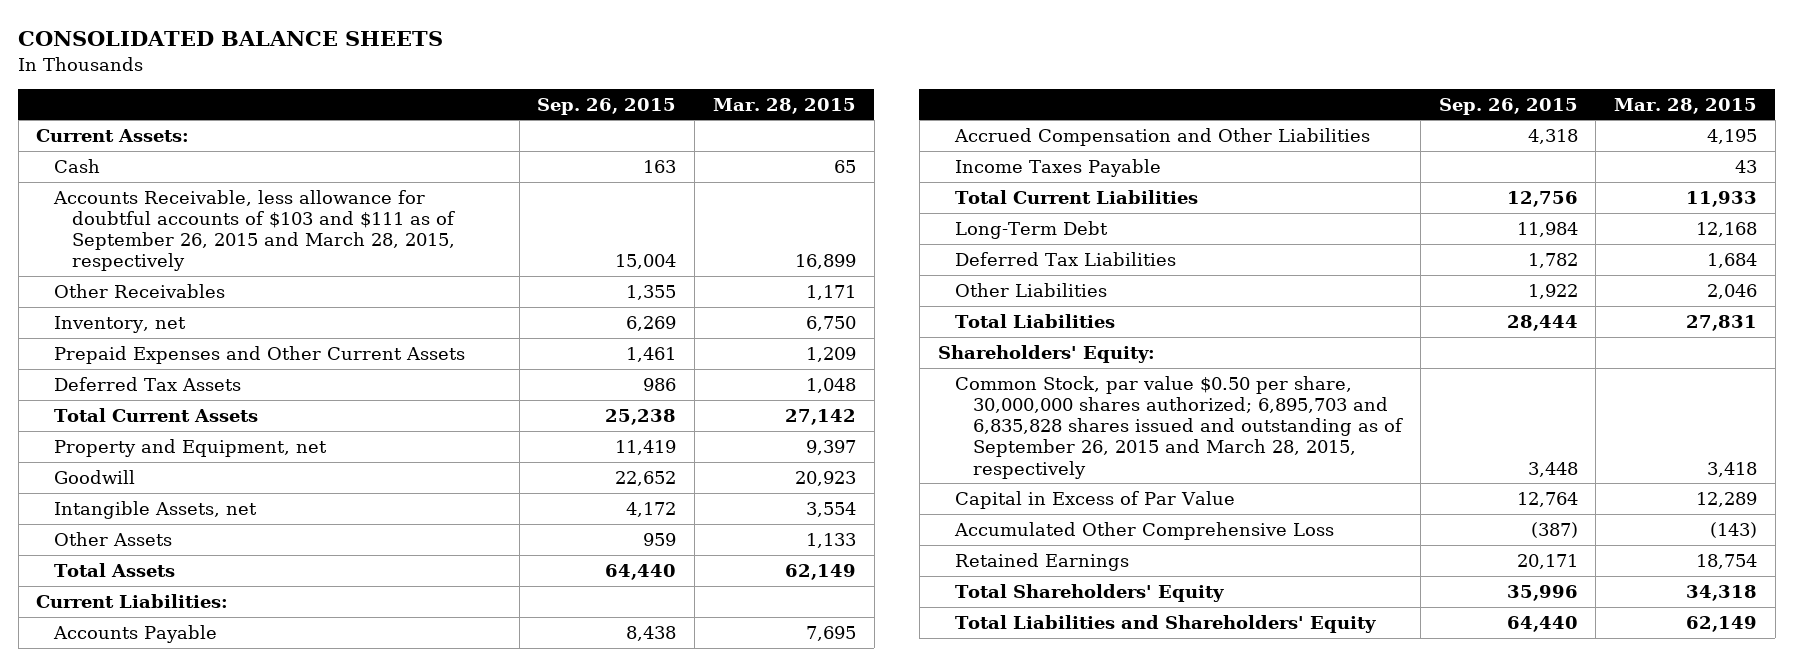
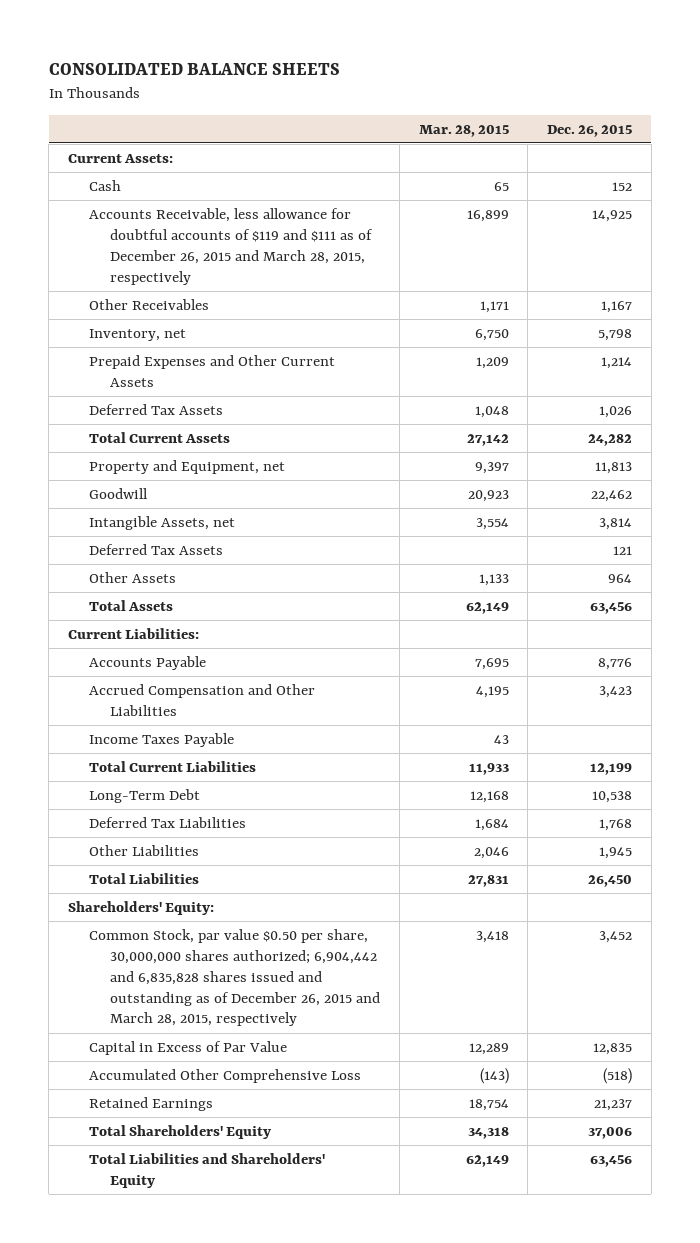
[537,97,677,115] Sep. 26, 2015 -> none
none -> [546,124,632,137] Dec. 26, 2015
[53,189,455,272] Accounts Receivable, less allowance for doubtful accounts of $103 and $111 as of September 26, 2015 and March 28, 2015, respectively -> [88,207,374,285] Accounts Receivable, less allowance for doubtful accounts of $119 and $111 as of December 26, 2015 and March 28, 2015, respectively
none -> [88,543,223,555] Deferred Tax Assets
[955,375,1403,479] Common Stock, par value $0.50 per share, 30,000,000 shares authorized; 6,895,703 and 6,835,828 shares issued and outstanding as of September 26, 2015 and March 28, 2015, respectively -> [88,928,381,1027] Common Stock, par value $0.50 per share, 30,000,000 shares authorized; 6,904,442 and 6,835,828 shares issued and outstanding as of December 26, 2015 and March 28, 2015, respectively

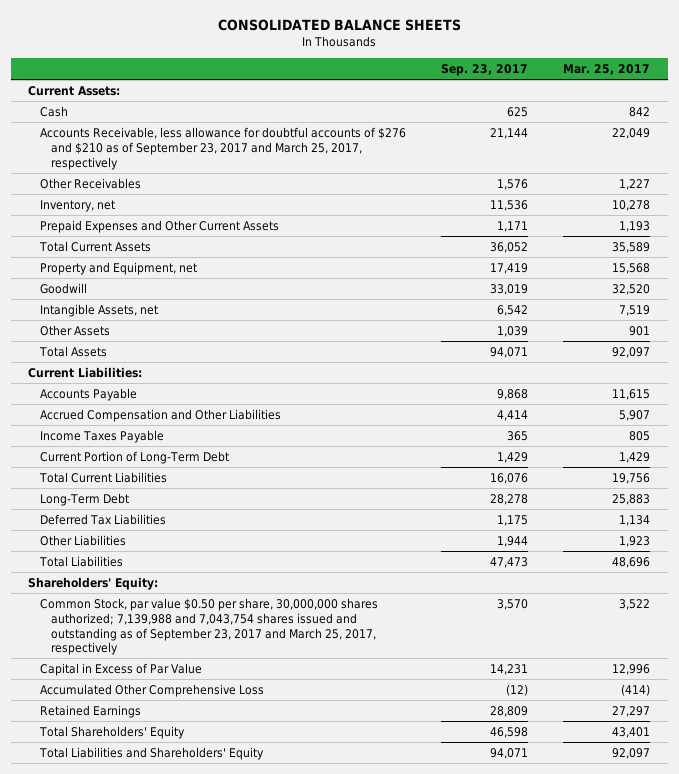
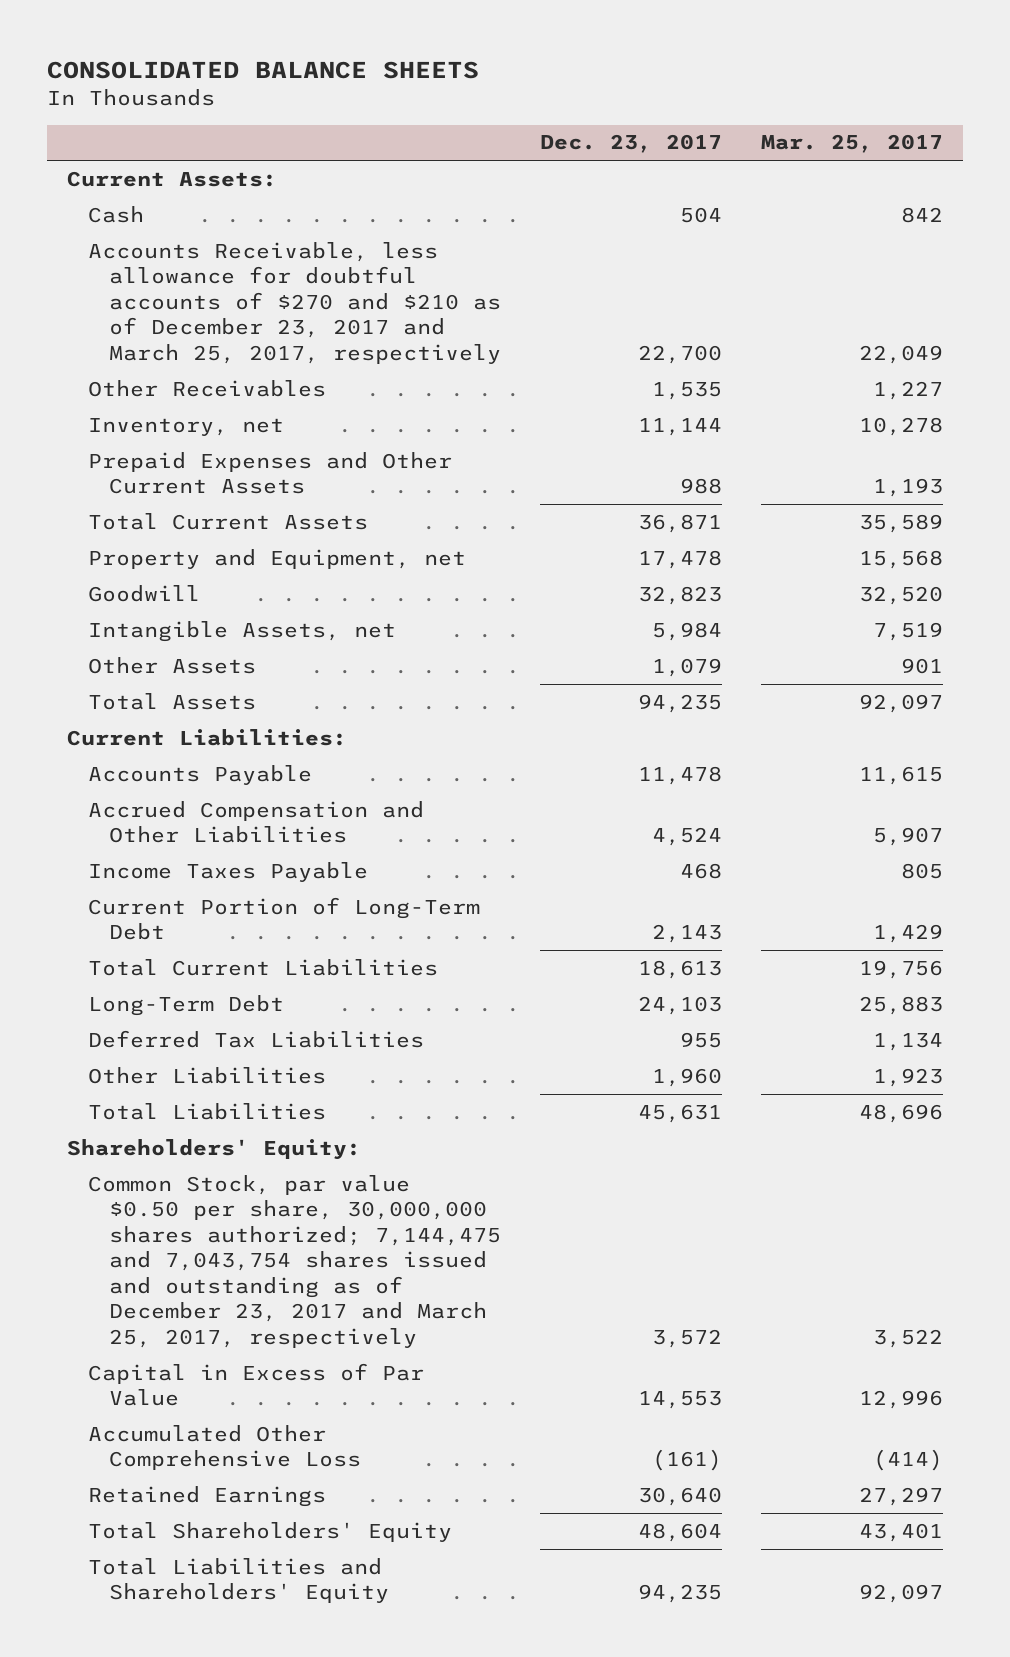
[440,64,528,77] Sep. 23, 2017 -> none
none -> [539,134,722,154] Dec. 23, 2017
[39,126,406,170] Accounts Receivable, less allowance for doubtful accounts of $276 and $210 as of September 23, 2017 and March 25, 2017, respectively -> [87,241,501,364] Accounts Receivable, less allowance for doubtful accounts of $270 and $210 as of December 23, 2017 and March 25, 2017, respectively
[39,597,378,656] Common Stock, par value $0.50 per share, 30,000,000 shares authorized; 7,139,988 and 7,043,754 shares issued and outstanding as of September 23, 2017 and March 25, 2017, respectively -> [87,1174,501,1348] Common Stock, par value $0.50 per share, 30,000,000 shares authorized; 7,144,475 and 7,043,754 shares issued and outstanding as of December 23, 2017 and March 25, 2017, respectively

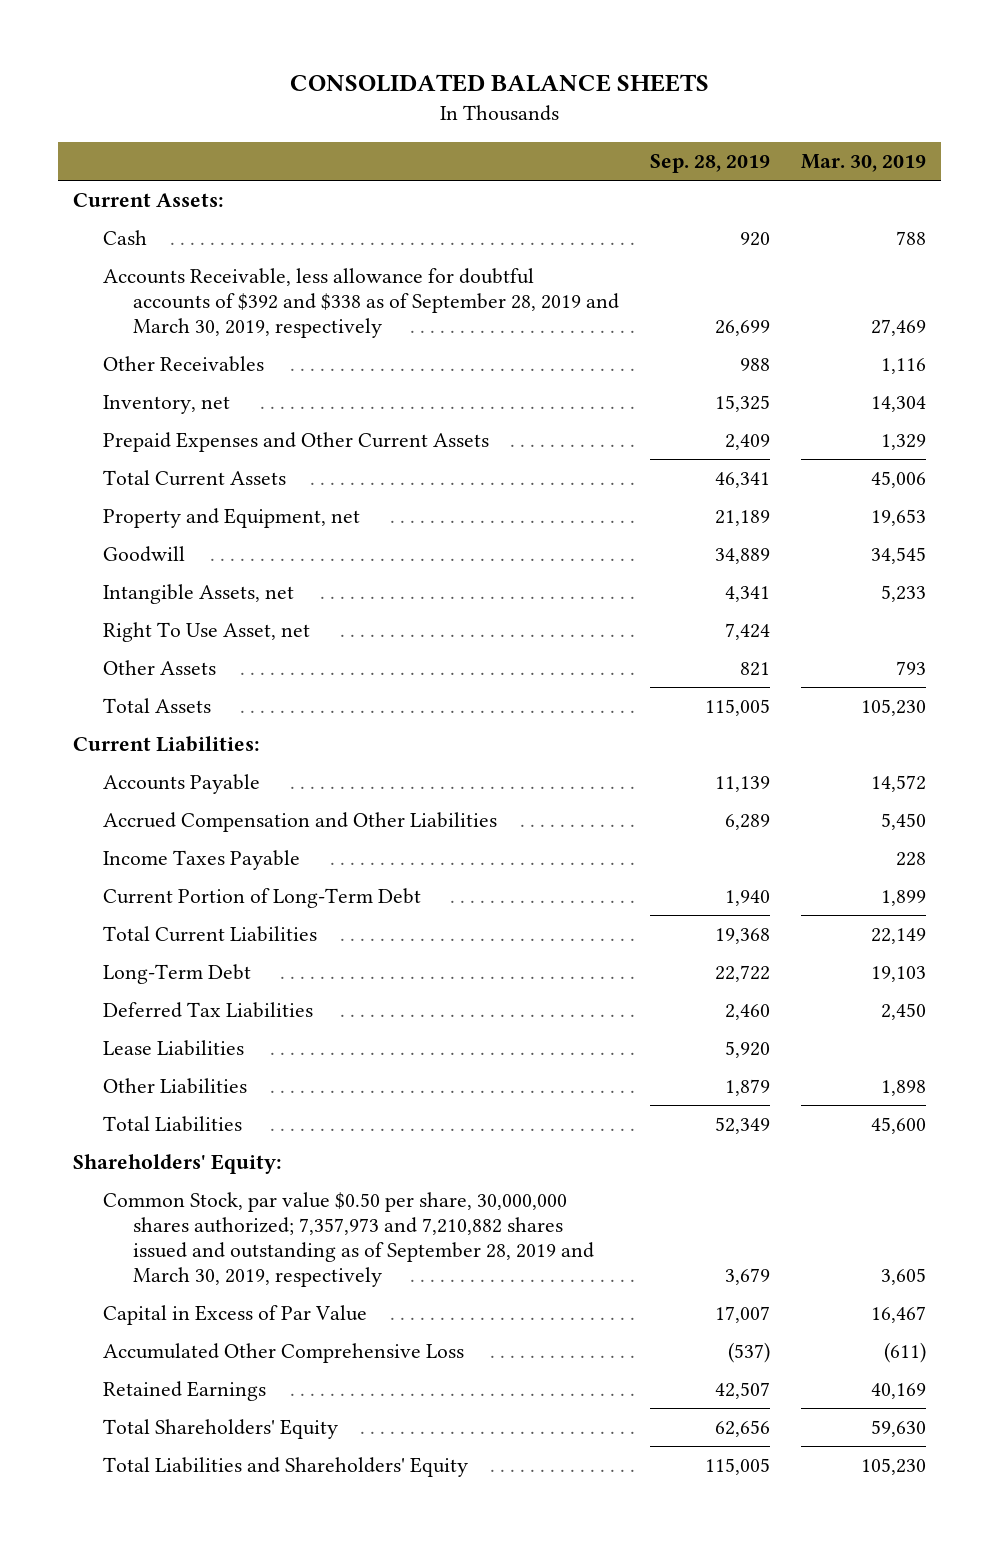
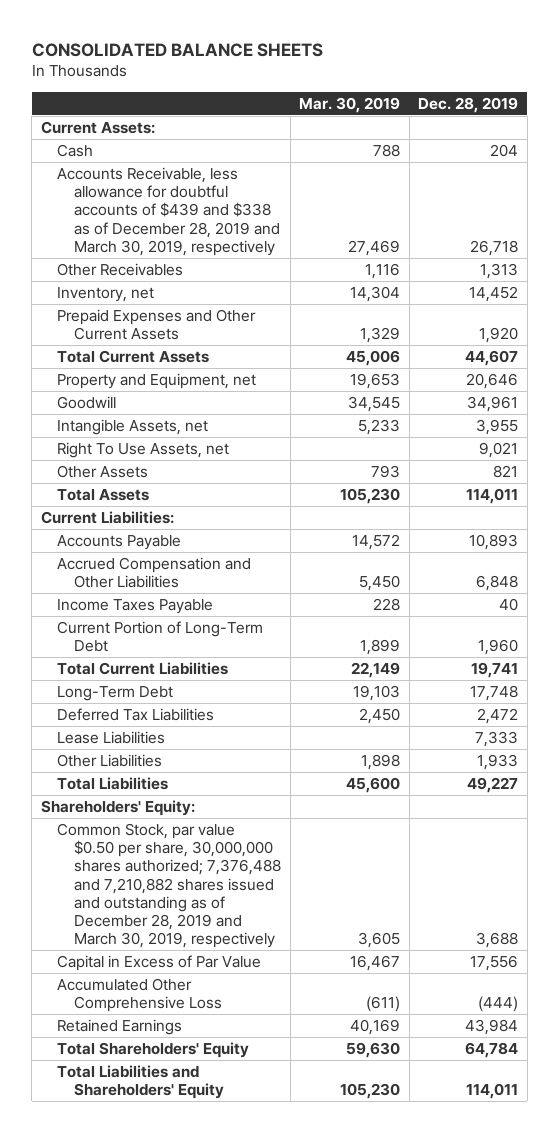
[650,154,771,174] Sep. 28, 2019 -> none
none -> [418,96,519,113] Dec. 28, 2019
[103,268,620,339] Accounts Receivable, less allowance for doubtful accounts of $392 and $338 as of September 28, 2019 and March 30, 2019, respectively -> [57,166,281,256] Accounts Receivable, less allowance for doubtful accounts of $439 and $338 as of December 28, 2019 and March 30, 2019, respectively
[103,622,311,643] Right To Use Asset, net -> [57,441,230,458] Right To Use Assets, net
[103,1192,595,1288] Common Stock, par value $0.50 per share, 30,000,000 shares authorized; 7,357,973 and 7,210,882 shares issued and outstanding as of September 28, 2019 and March 30, 2019, respectively -> [57,822,282,949] Common Stock, par value $0.50 per share, 30,000,000 shares authorized; 7,376,488 and 7,210,882 shares issued and outstanding as of December 28, 2019 and March 30, 2019, respectively

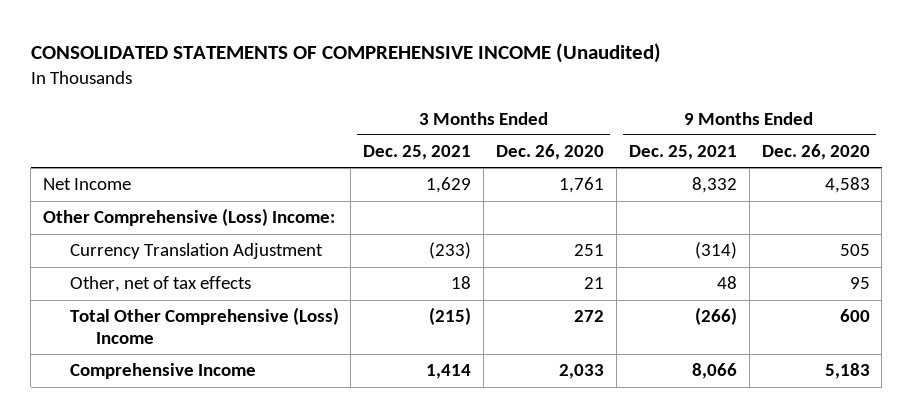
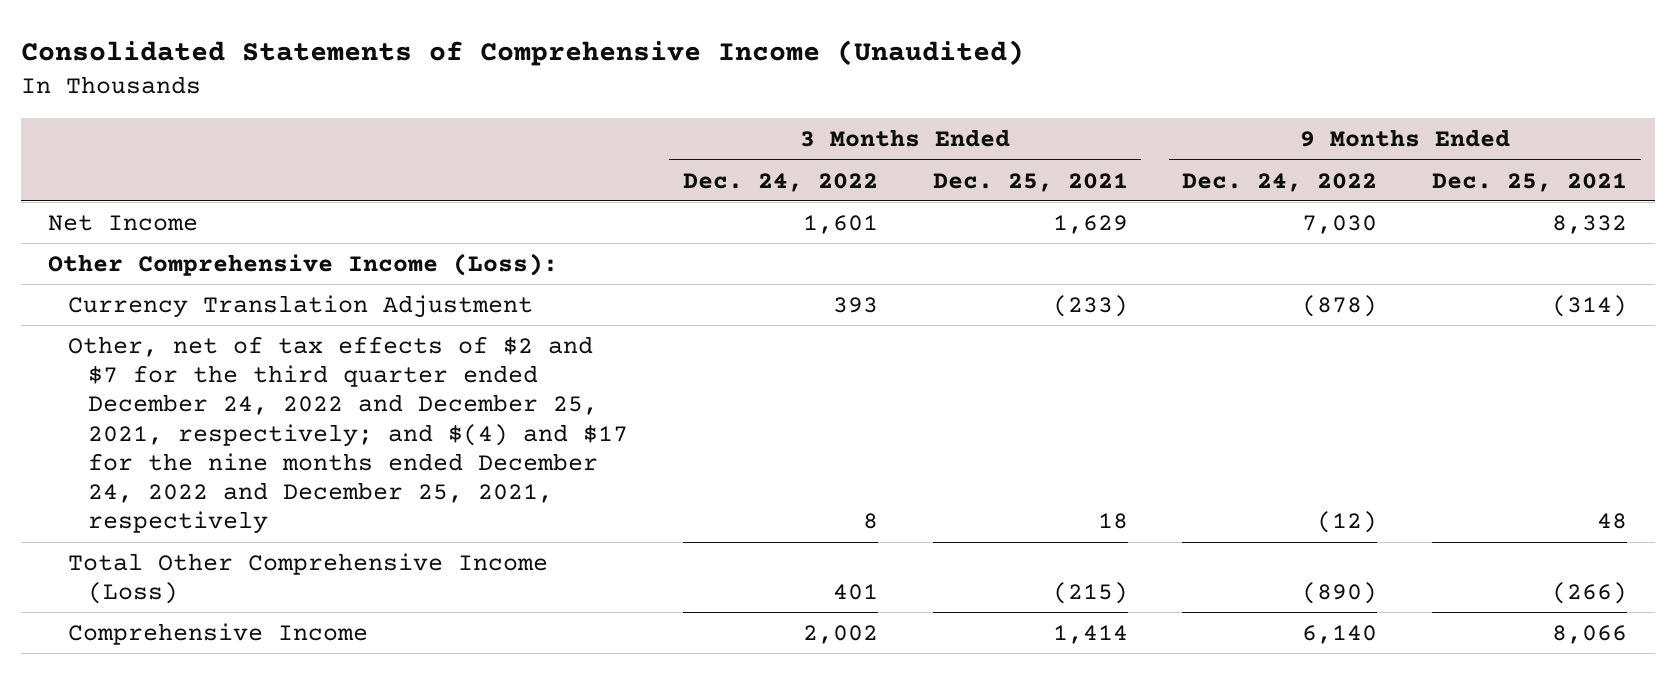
[30,43,661,64] CONSOLIDATED STATEMENTS OF COMPREHENSIVE INCOME (Unaudited) -> [21,39,1025,66] Consolidated Statements of Comprehensive Income (Unaudited)
[496,144,605,161] Dec. 26, 2020 -> none
[761,144,870,161] Dec. 26, 2020 -> none
none -> [682,172,878,192] Dec. 24, 2022
none -> [1182,172,1378,192] Dec. 24, 2022
[42,208,335,227] Other Comprehensive (Loss) Income: -> [48,252,559,276] Other Comprehensive Income (Loss):
[69,276,251,293] Other, net of tax effects -> [68,335,629,535] Other, net of tax effects of $2 and $7 for the third quarter ended December 24, 2022 and December 25, 2021, respectively; and $(4) and $17 for the nine months ended December 24, 2022 and December 25, 2021, respectively
[69,307,339,345] Total Other Comprehensive (Loss) Income -> [68,552,549,605] Total Other Comprehensive Income (Loss)

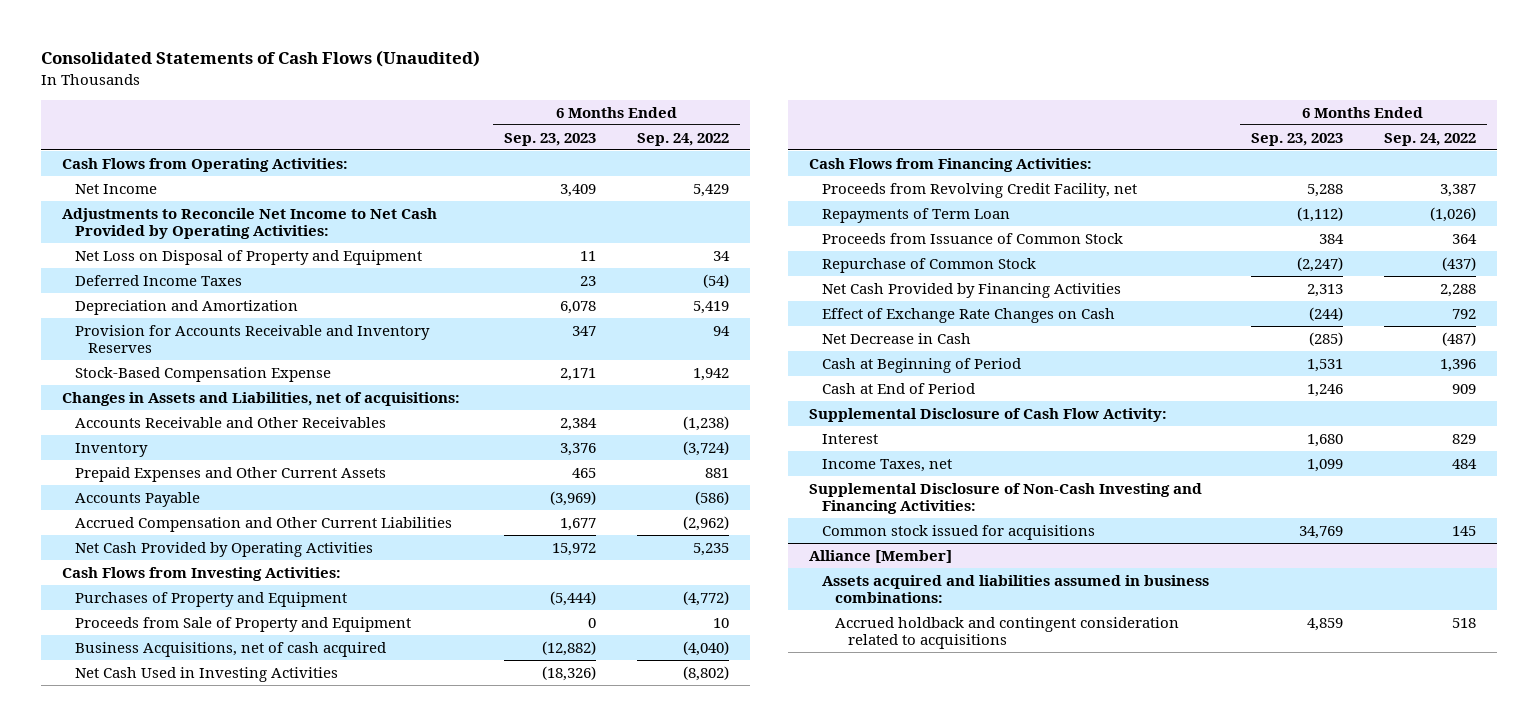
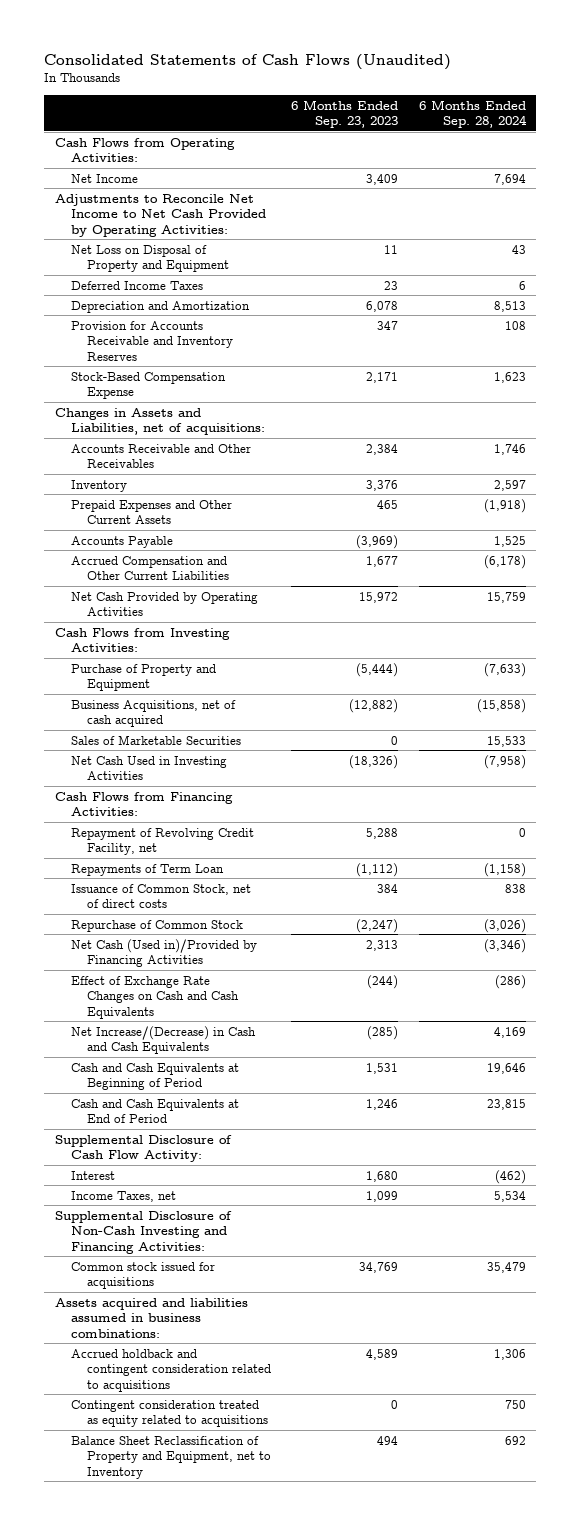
[637,132,730,146] Sep. 24, 2022 -> none
none -> [419,99,528,129] 6 Months Ended Sep. 28, 2024
[75,616,412,632] Proceeds from Sale of Property and Equipment -> none
[75,591,348,607] Purchases of Property and Equipment -> [70,663,216,692] Purchase of Property and Equipment
none -> [70,734,241,745] Sales of Marketable Securities
[821,182,1137,198] Proceeds from Revolving Credit Facility, net -> [70,827,254,856] Repayment of Revolving Credit Facility, net
[821,232,1123,244] Proceeds from Issuance of Common Stock -> [70,883,251,909] Issuance of Common Stock, net of direct costs
[821,282,1121,298] Net Cash Provided by Financing Activities -> [70,938,257,968] Net Cash (Used in)/Provided by Financing Activities
[821,307,1115,323] Effect of Exchange Rate Changes on Cash -> [70,975,239,1019] Effect of Exchange Rate Changes on Cash and Cash Equivalents
[821,332,971,344] Net Decrease in Cash -> [70,1025,256,1055] Net Increase/(Decrease) in Cash and Cash Equivalents
[821,357,1021,373] Cash at Beginning of Period -> [70,1062,239,1091] Cash and Cash Equivalents at Beginning of Period
[821,382,975,394] Cash at End of Period -> [70,1098,239,1124] Cash and Cash Equivalents at End of Period
[808,549,952,563] Alliance [Member] -> none
[1306,617,1343,631] 4,859 -> [366,1348,399,1360] 4,589
none -> [70,1399,268,1428] Contingent consideration treated as equity related to acquisitions
none -> [70,1435,271,1479] Balance Sheet Reclassification of Property and Equipment, net to Inventory

